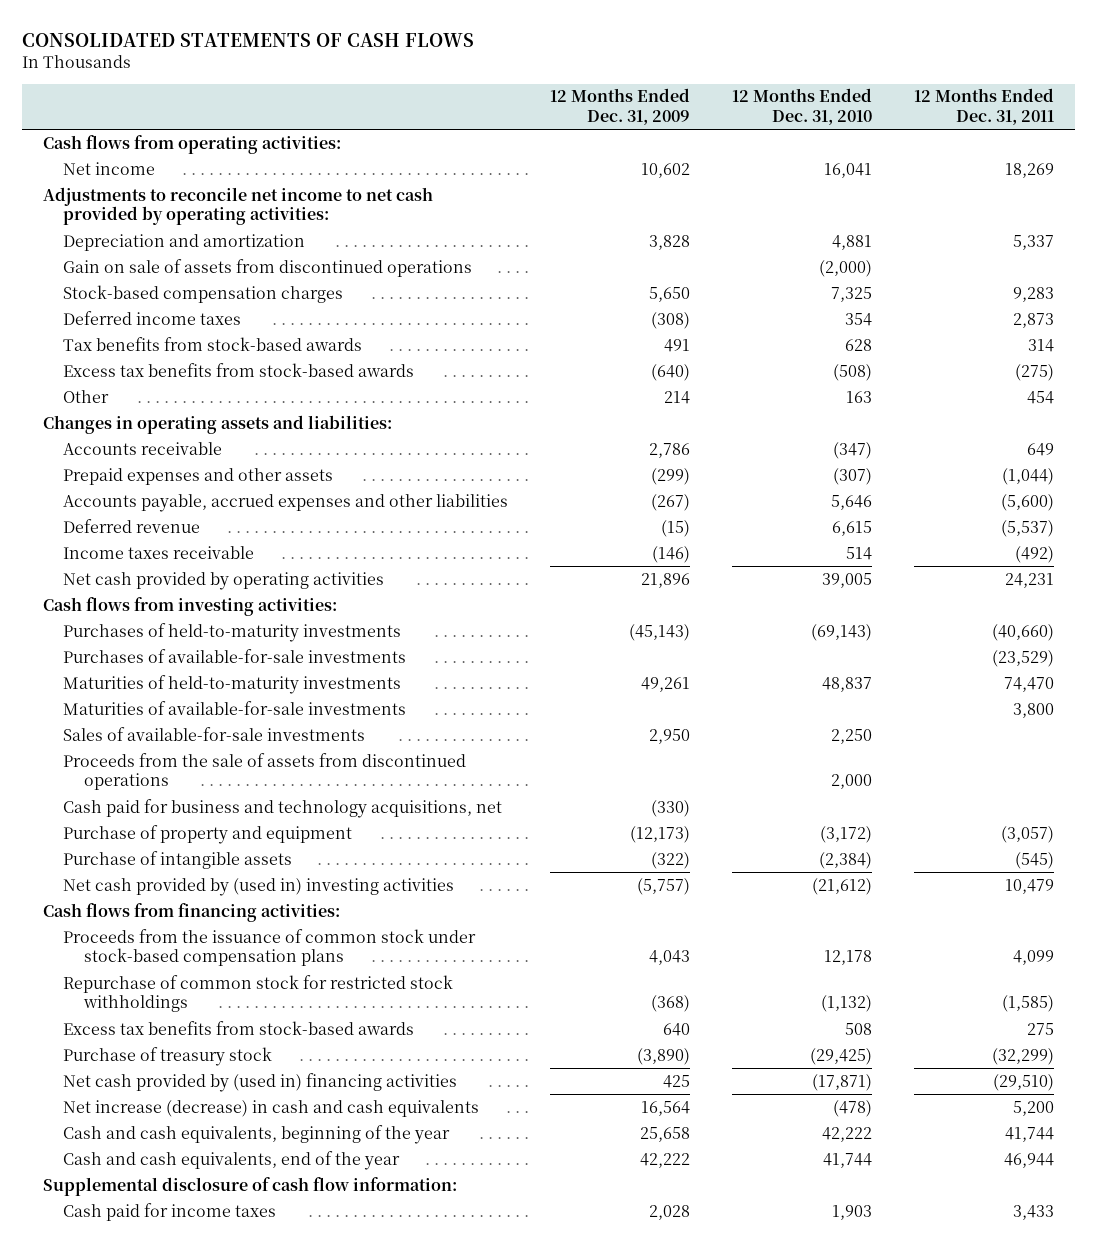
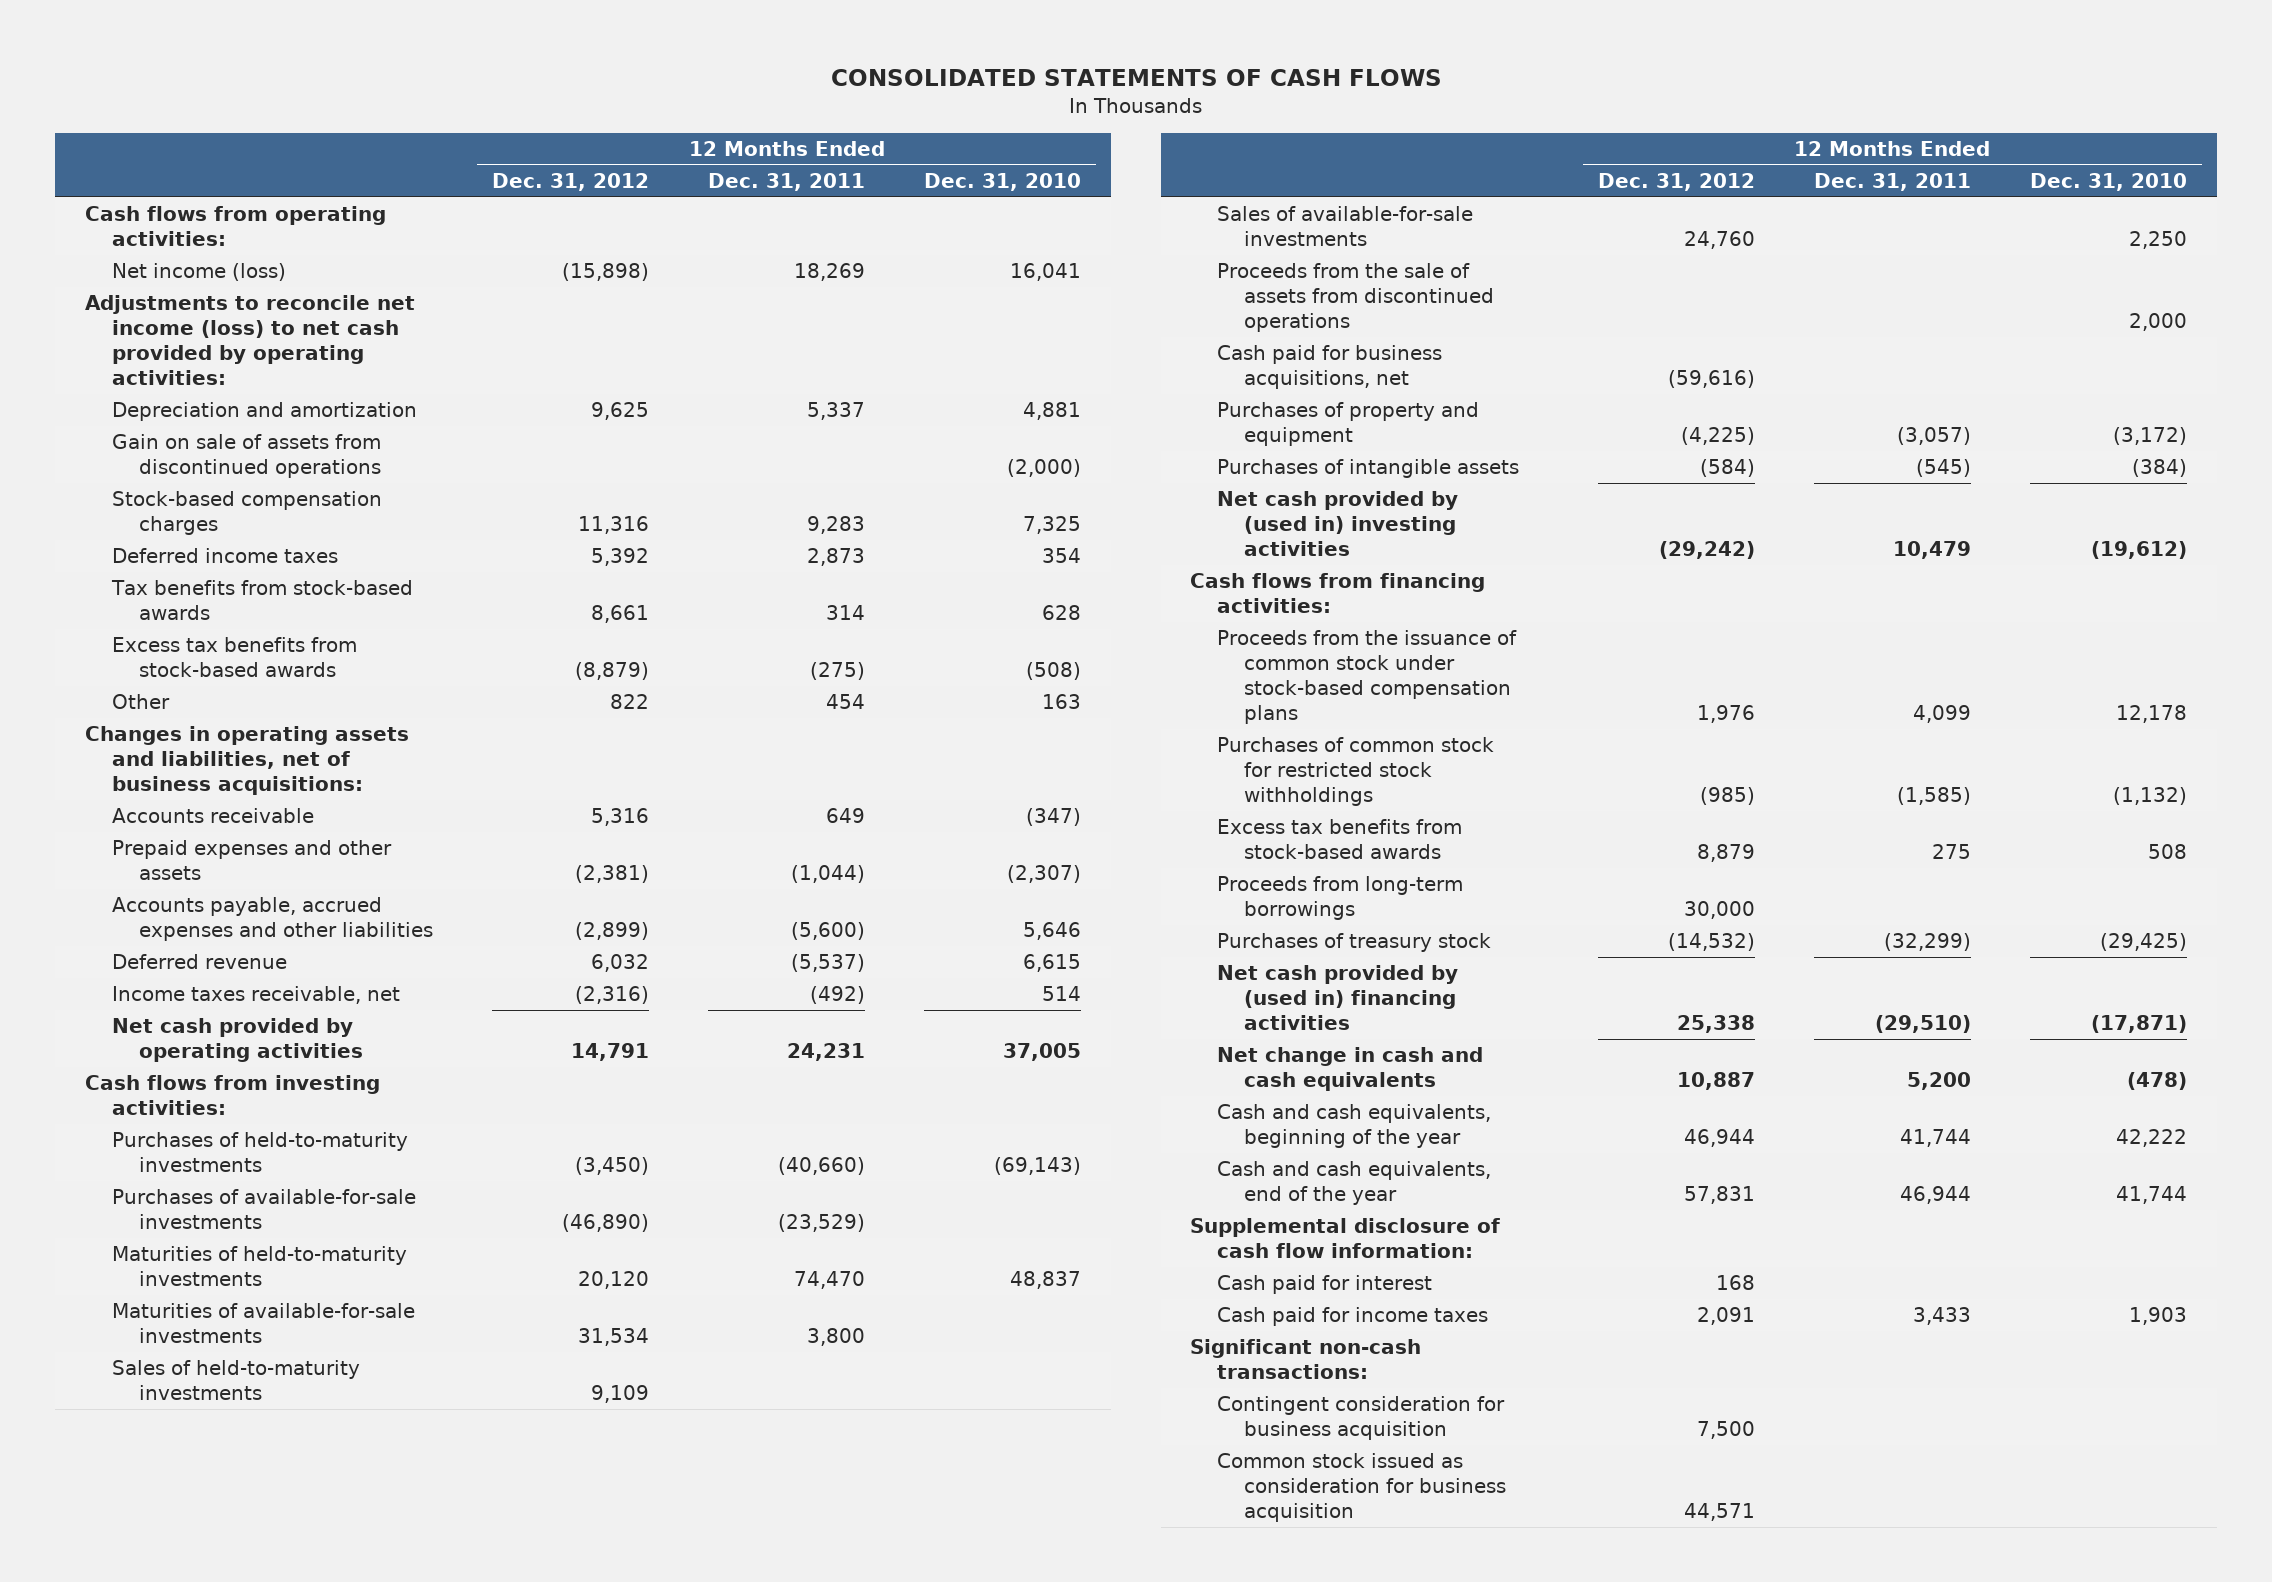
[550,88,691,126] 12 Months Ended Dec. 31, 2009 -> none
none -> [491,172,649,191] Dec. 31, 2012
[63,161,156,175] Net income -> [111,263,286,282] Net income (loss)
[43,186,434,226] Adjustments to reconcile net income to net cash provided by operating activities: -> [84,295,415,385] Adjustments to reconcile net income (loss) to net cash provided by operating activities:
[43,414,393,434] Changes in operating assets and liabilities: -> [84,726,409,795] Changes in operating assets and liabilities, net of business acquisitions:
[833,467,873,485] (307) -> [1007,865,1082,884] (2,307)
[63,545,255,559] Income taxes receivable -> [111,986,400,1005] Income taxes receivable, net
[822,572,873,588] 39,005 -> [1003,1043,1082,1062] 37,005
none -> [111,1360,360,1401] Sales of held-to-maturity investments
[63,798,503,818] Cash paid for business and technology acquisitions, net -> [1217,345,1443,390] Cash paid for business acquisitions, net
[63,824,353,844] Purchase of property and equipment -> [1217,402,1480,447] Purchases of property and equipment
[63,850,293,869] Purchase of intangible assets -> [1217,459,1520,479] Purchases of intangible assets
[819,851,873,869] (2,384) -> [2132,459,2188,478] (384)
[812,877,873,895] (21,612) -> [2091,540,2188,559] (19,612)
[63,974,454,1013] Repurchase of common stock for restricted stock withholdings -> [1217,737,1495,806] Purchases of common stock for restricted stock withholdings
none -> [1217,876,1464,921] Proceeds from long-term borrowings
[63,1046,273,1066] Purchase of treasury stock -> [1217,933,1492,953] Purchases of treasury stock
[63,1099,480,1117] Net increase (decrease) in cash and cash equivalents -> [1217,1047,1484,1092] Net change in cash and cash equivalents
none -> [1217,1275,1433,1295] Cash paid for interest
none -> [1190,1339,1422,1380] Significant non-cash transactions:
none -> [1217,1396,1506,1441] Contingent consideration for business acquisition
none -> [1217,1453,1507,1522] Common stock issued as consideration for business acquisition

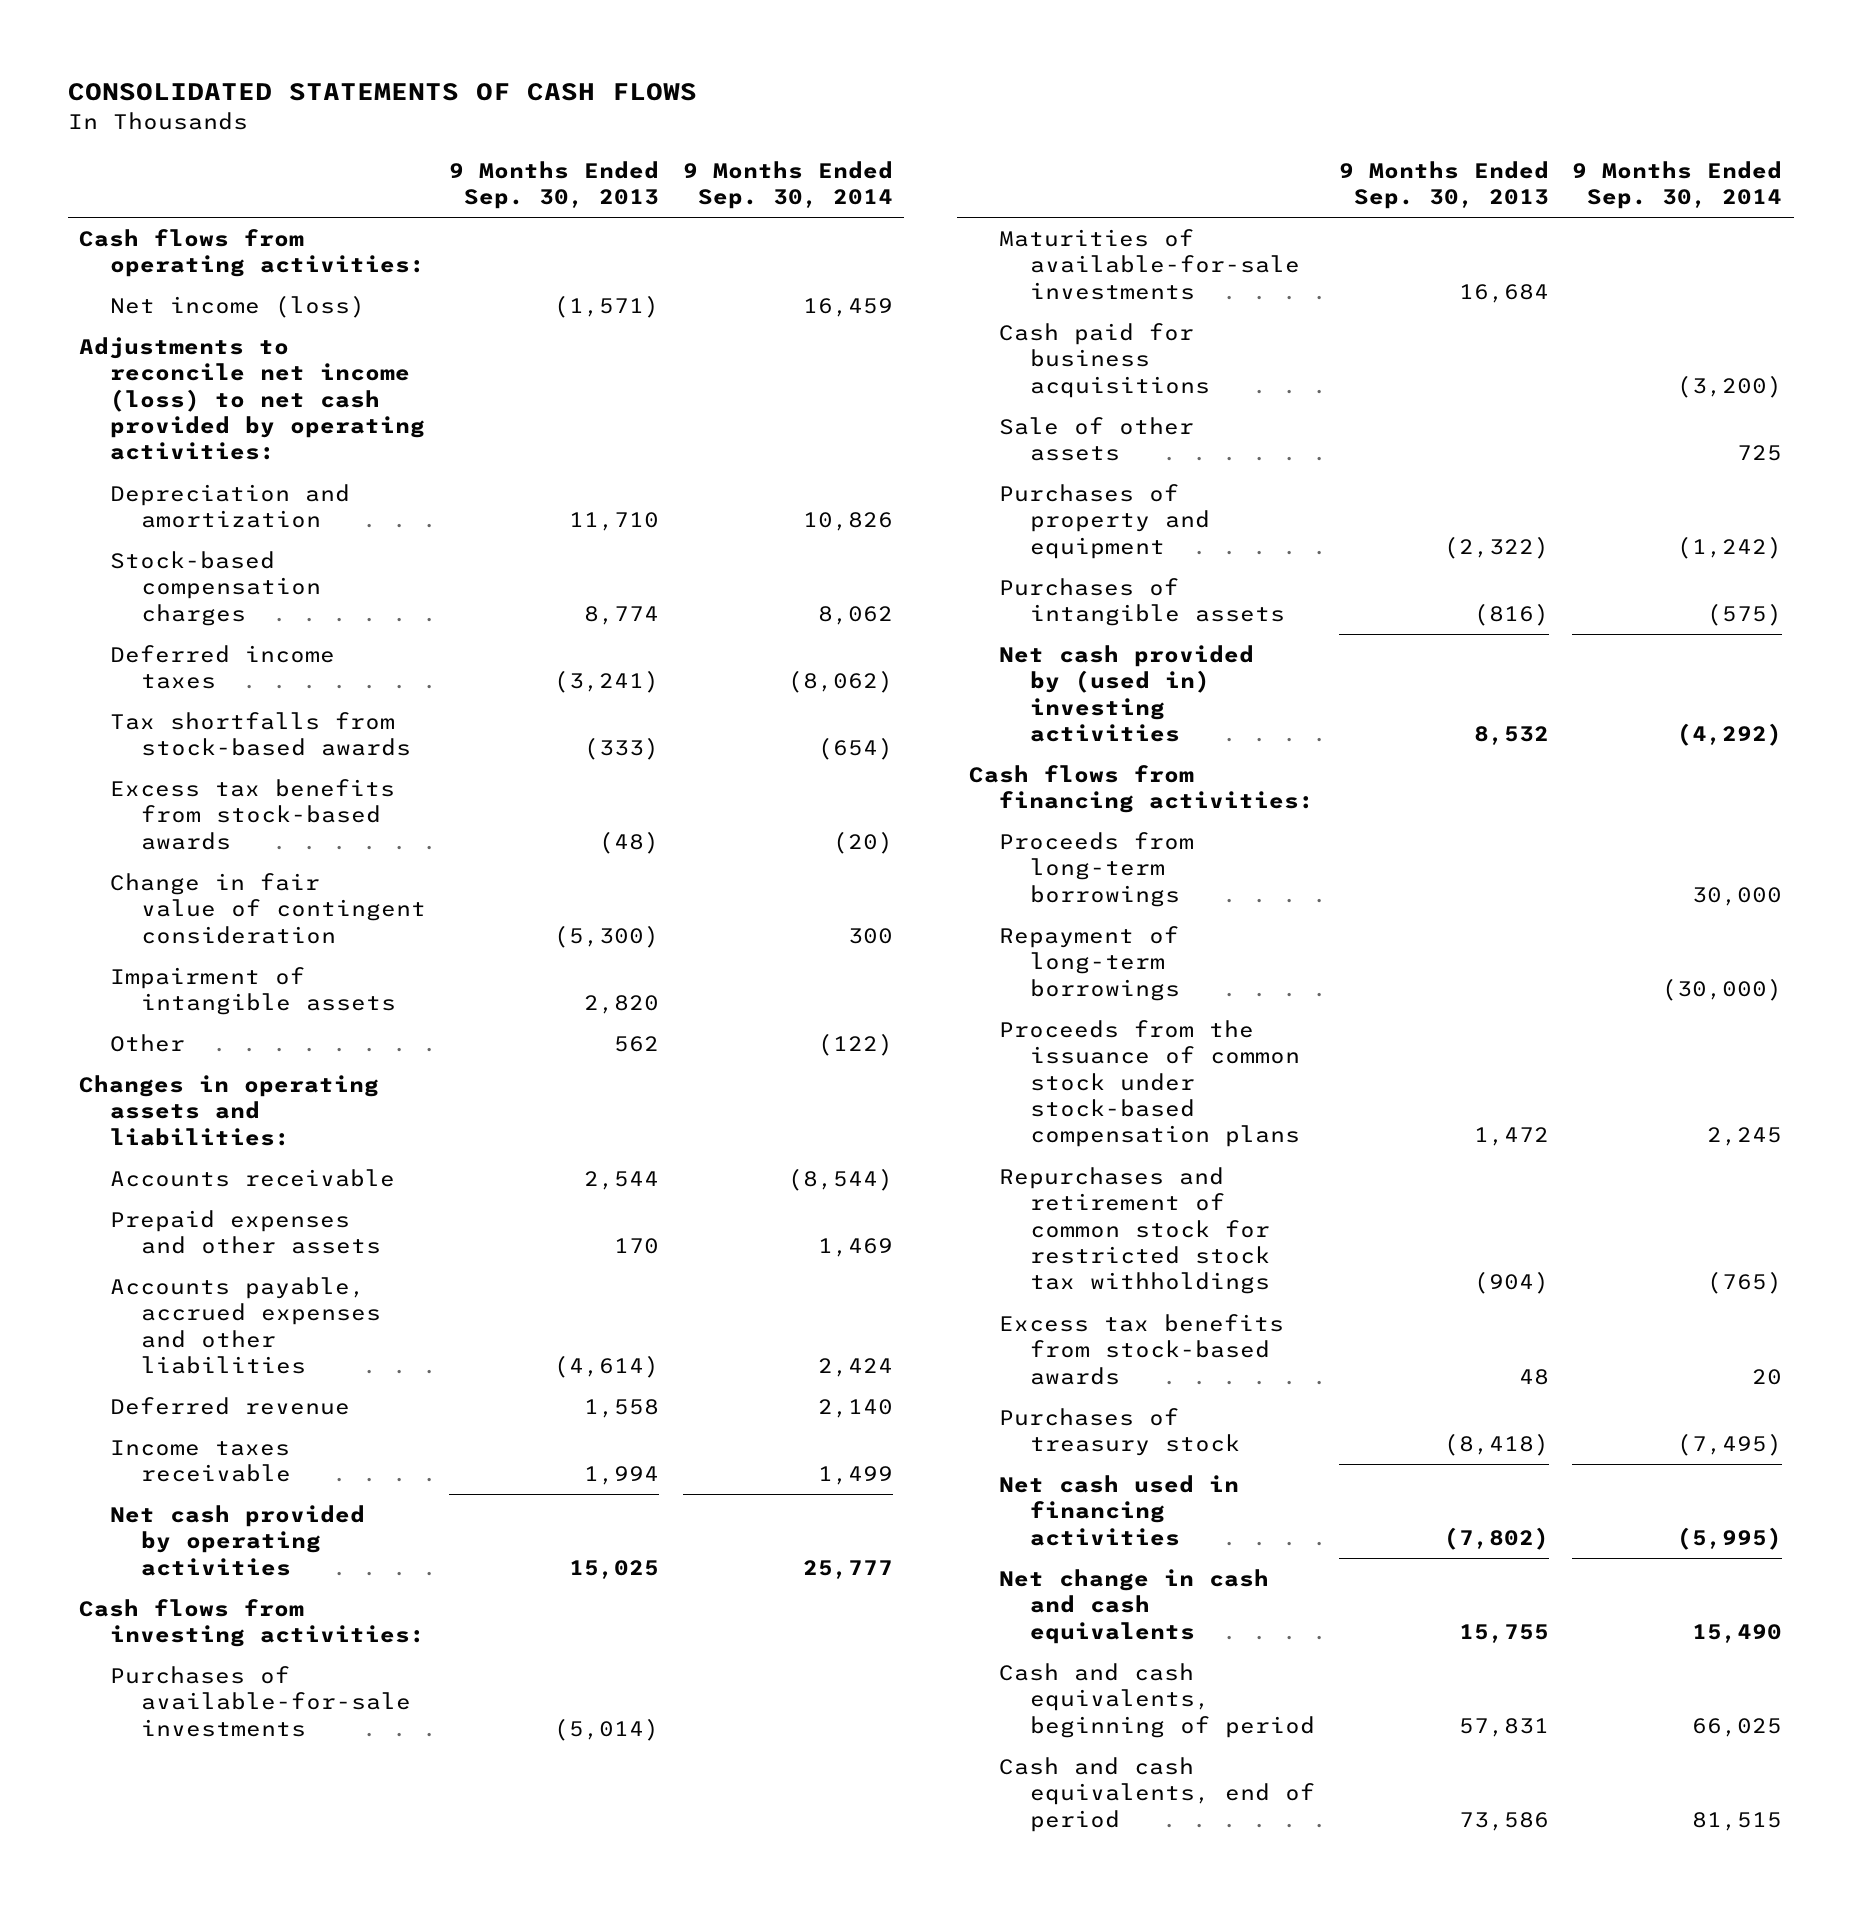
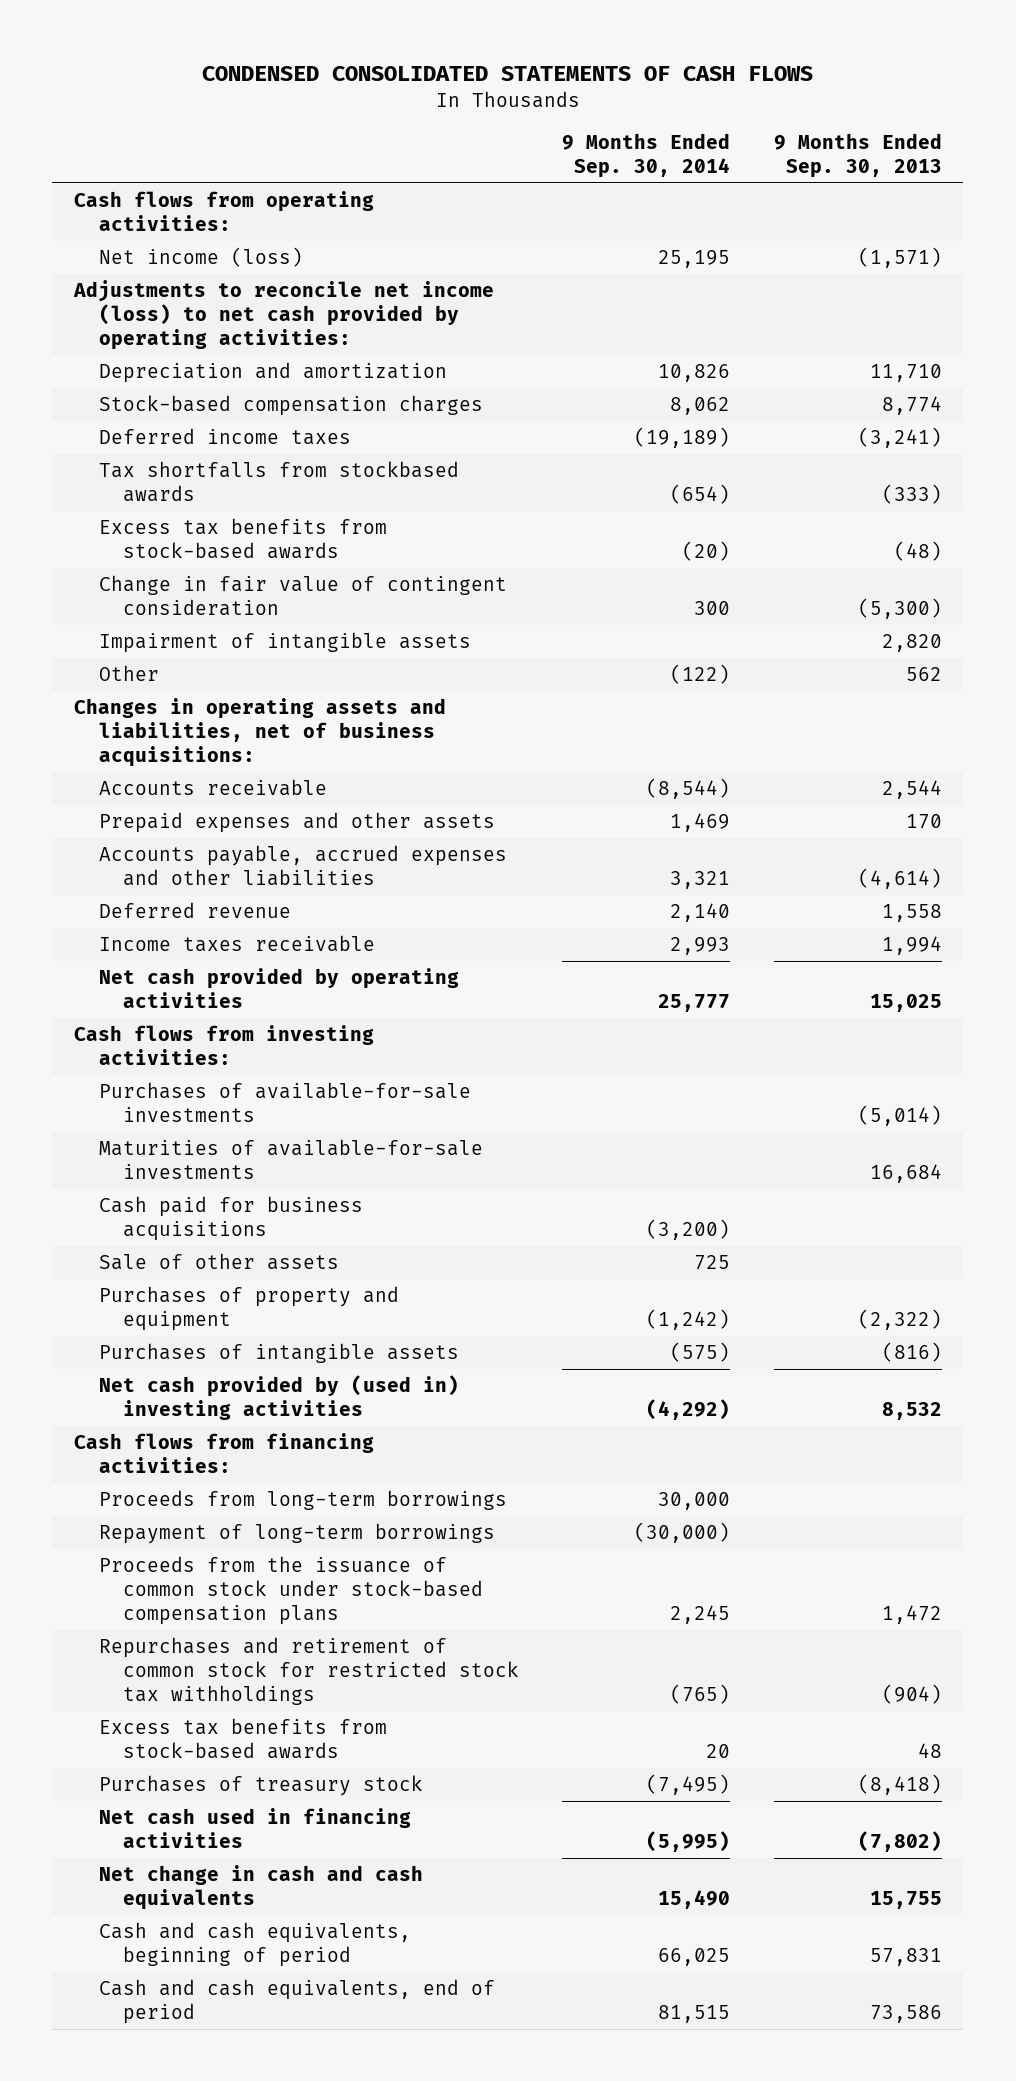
[67,83,697,102] CONSOLIDATED STATEMENTS OF CASH FLOWS -> [201,66,813,82] CONDENSED CONSOLIDATED STATEMENTS OF CASH FLOWS
[802,297,893,317] 16,459 -> [658,250,731,269] 25,195
[787,670,893,694] (8,062) -> [634,427,731,449] (19,189)
[109,711,411,757] Tax shortfalls from stock-based awards -> [98,461,459,502] Tax shortfalls from stockbased awards
[79,1074,380,1146] Changes in operating assets and liabilities: -> [73,698,446,767] Changes in operating assets and liabilities, net of business acquisitions:
[817,1358,893,1378] 2,424 -> [670,870,731,889] 3,321
[817,1466,893,1486] 1,499 -> [670,937,731,956] 2,993

